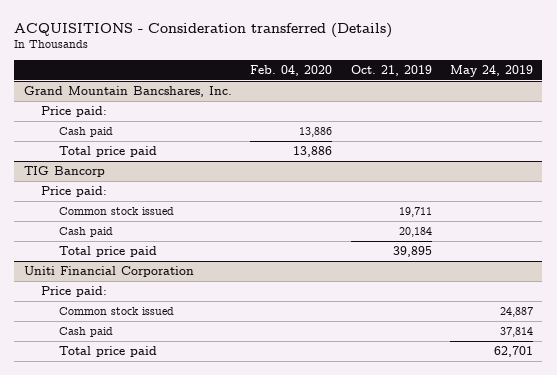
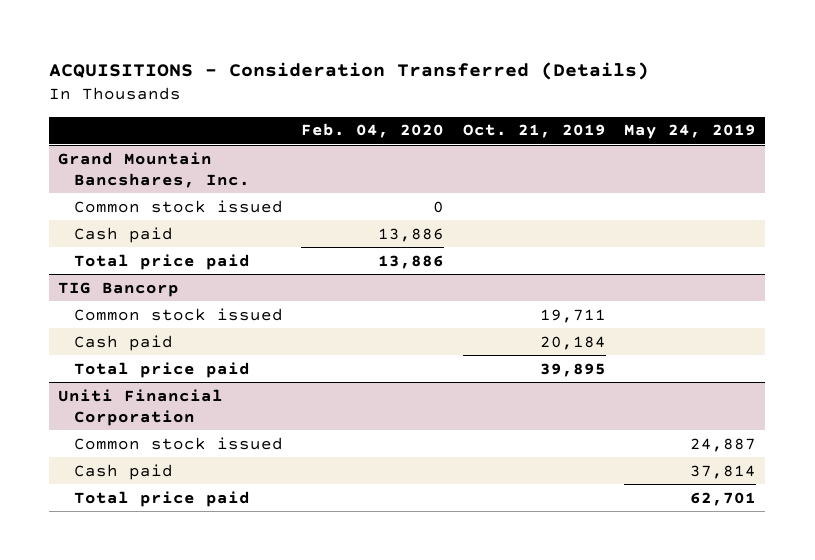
[14,22,393,38] ACQUISITIONS - Consideration transferred (Details) -> [49,62,650,81] ACQUISITIONS - Consideration Transferred (Details)
[41,105,108,117] Price paid: -> none
none -> [73,199,283,213] Common stock issued
[41,185,108,197] Price paid: -> none
[41,285,108,297] Price paid: -> none

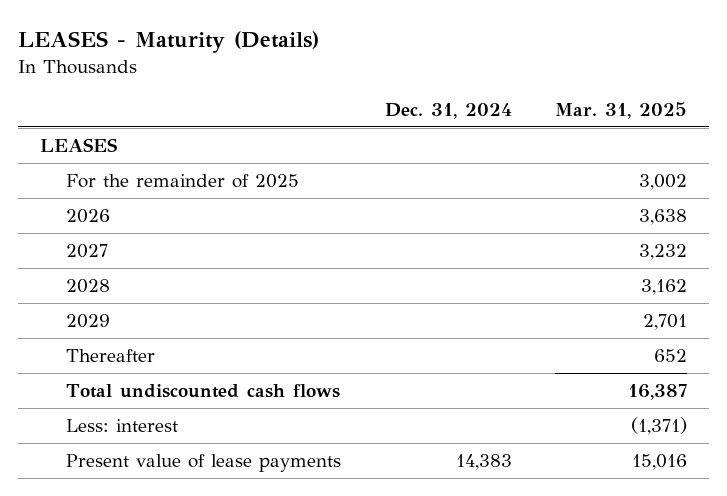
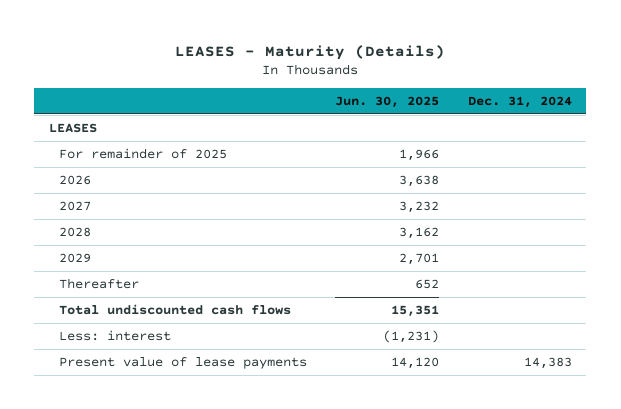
[555,102,688,120] Mar. 31, 2025 -> none
none -> [335,96,440,109] Jun. 30, 2025
[66,174,300,189] For the remainder of 2025 -> [58,147,227,159] For remainder of 2025

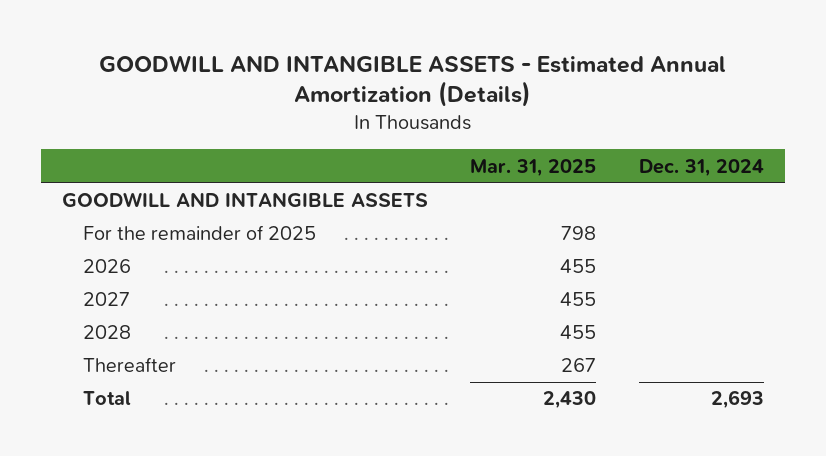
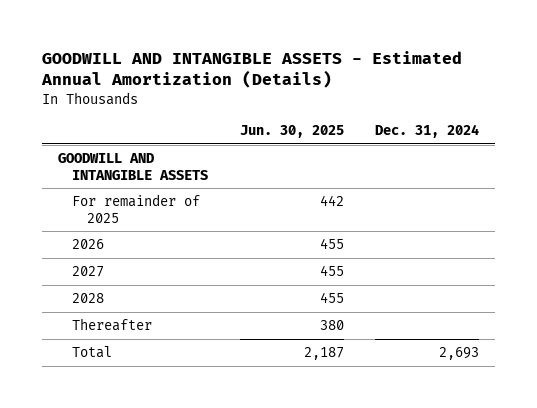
[470,158,597,177] Mar. 31, 2025 -> none
none -> [239,125,344,139] Jun. 30, 2025
[83,225,317,241] For the remainder of 2025 -> [72,194,201,223] For remainder of 2025

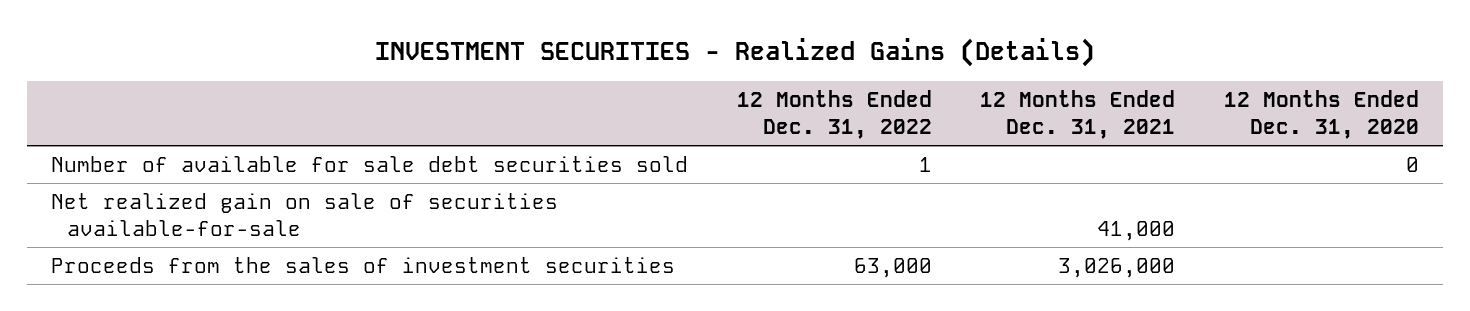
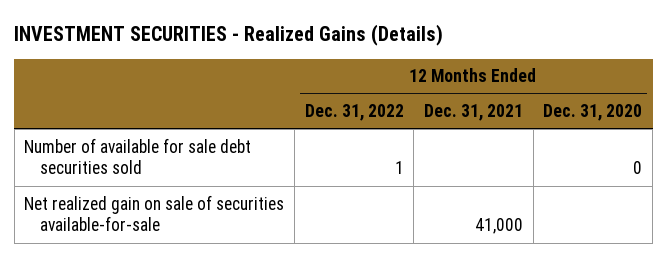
[51,256,676,273] Proceeds from the sales of investment securities -> none

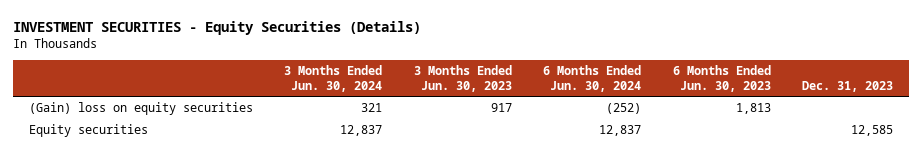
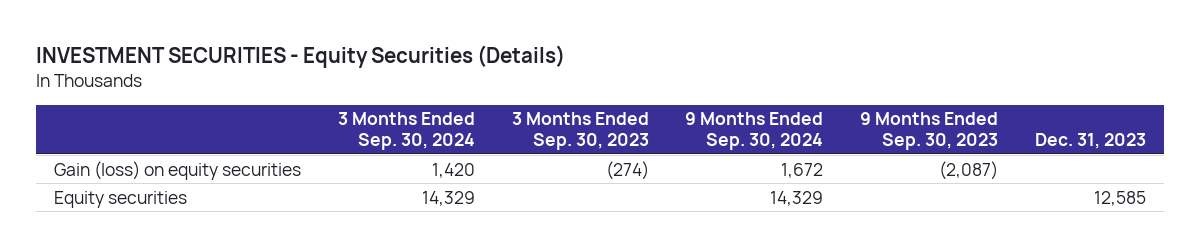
[284,64,383,93] 3 Months Ended Jun. 30, 2024 -> none
[413,64,512,93] 3 Months Ended Jun. 30, 2023 -> none
[543,64,642,93] 6 Months Ended Jun. 30, 2024 -> none
[672,64,771,93] 6 Months Ended Jun. 30, 2023 -> none
none -> [338,112,476,151] 3 Months Ended Sep. 30, 2024
none -> [511,112,649,151] 3 Months Ended Sep. 30, 2023
none -> [685,112,824,151] 9 Months Ended Sep. 30, 2024
none -> [860,112,999,151] 9 Months Ended Sep. 30, 2023
[28,102,253,116] (Gain) loss on equity securities -> [54,160,302,180] Gain (loss) on equity securities

